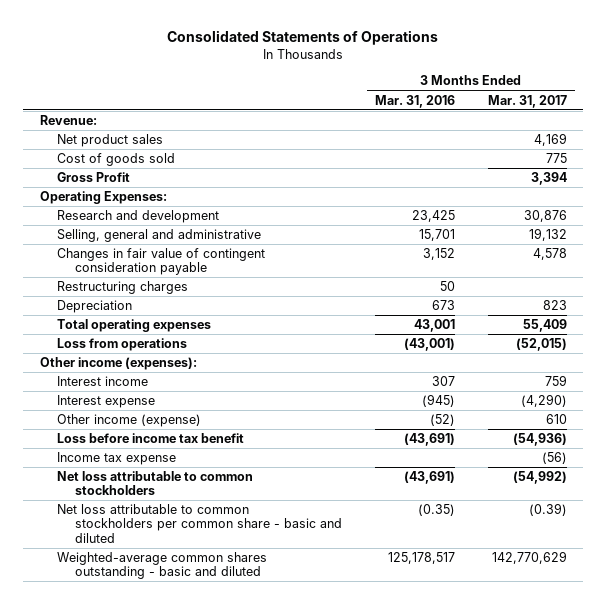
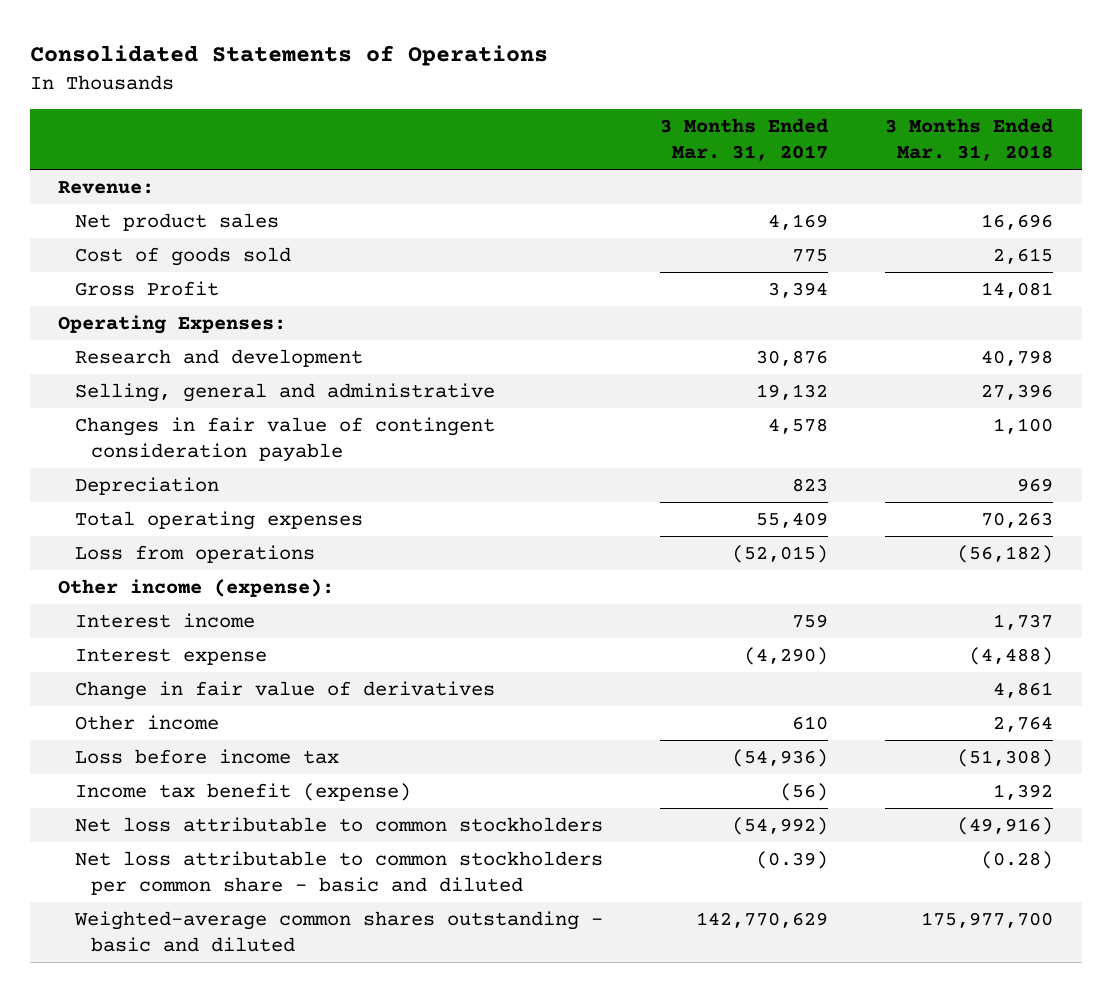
[374,94,455,108] Mar. 31, 2016 -> none
none -> [885,117,1054,162] 3 Months Ended Mar. 31, 2018
[57,281,189,295] Restructuring charges -> none
[39,357,197,371] Other income (expenses): -> [58,578,335,597] Other income (expense):
none -> [74,680,495,700] Change in fair value of derivatives
[57,414,202,428] Other income (expense) -> [74,714,219,730] Other income
[57,433,245,444] Loss before income tax benefit -> [74,748,339,764] Loss before income tax
[57,452,177,466] Income tax expense -> [74,782,411,801] Income tax benefit (expense)

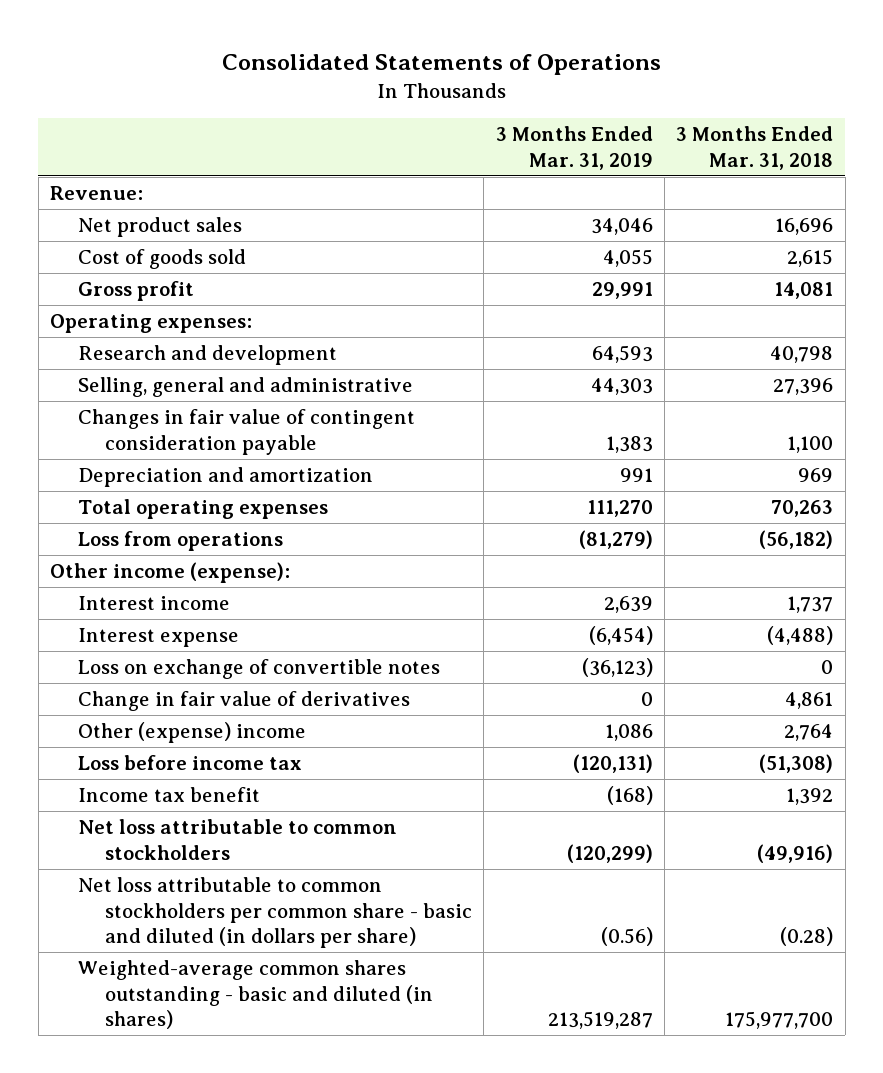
[660,117,829,162] 3 Months Ended Mar. 31, 2017 -> none
none -> [495,126,653,170] 3 Months Ended Mar. 31, 2019
[74,280,219,296] Gross Profit -> [77,281,194,302] Gross profit
[58,314,287,334] Operating Expenses: -> [49,314,252,334] Operating expenses:
[74,476,219,495] Depreciation -> [77,467,373,488] Depreciation and amortization
none -> [77,659,440,680] Loss on exchange of convertible notes
[74,714,219,730] Other income -> [77,722,306,744] Other (expense) income
[74,782,411,801] Income tax benefit (expense) -> [77,787,260,803] Income tax benefit
[74,850,603,895] Net loss attributable to common stockholders per common share - basic and diluted -> [77,877,473,949] Net loss attributable to common stockholders per common share - basic and diluted (in dollars per share)
[73,910,603,952] Weighted-average common shares outstanding - basic and diluted -> [77,960,434,1030] Weighted-average common shares outstanding - basic and diluted (in shares)

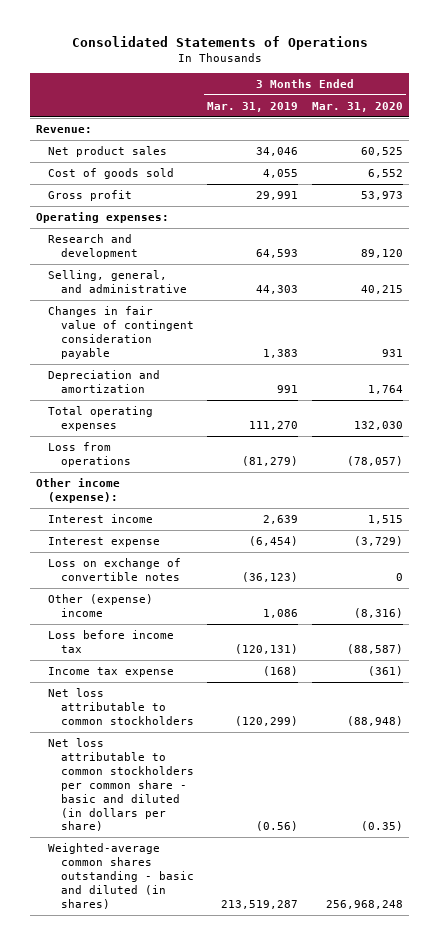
[676,126,834,170] 3 Months Ended Mar. 31, 2018 -> none
none -> [311,101,403,112] Mar. 31, 2020
[77,377,413,398] Selling, general and administrative -> [48,270,187,293] Selling, general, and administrative
[77,691,410,712] Change in fair value of derivatives -> none
[77,787,260,803] Income tax benefit -> [48,667,175,678] Income tax expense

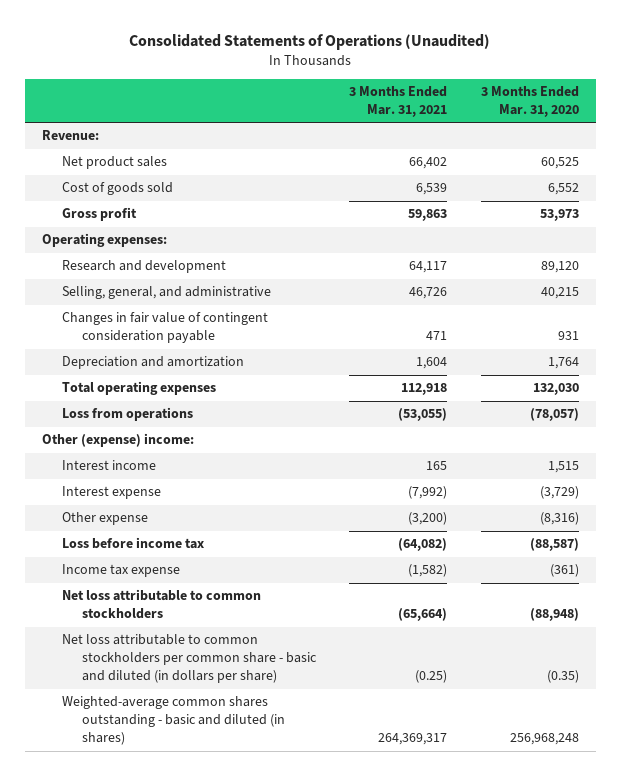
[71,35,368,50] Consolidated Statements of Operations -> [129,34,491,51] Consolidated Statements of Operations (Unaudited)
[207,101,299,112] Mar. 31, 2019 -> none
none -> [349,86,448,118] 3 Months Ended Mar. 31, 2021
[36,478,121,503] Other income (expense): -> [41,433,194,448] Other (expense) income:
[48,558,182,581] Loss on exchange of convertible notes -> none
[48,594,154,617] Other (expense) income -> [61,512,148,526] Other expense

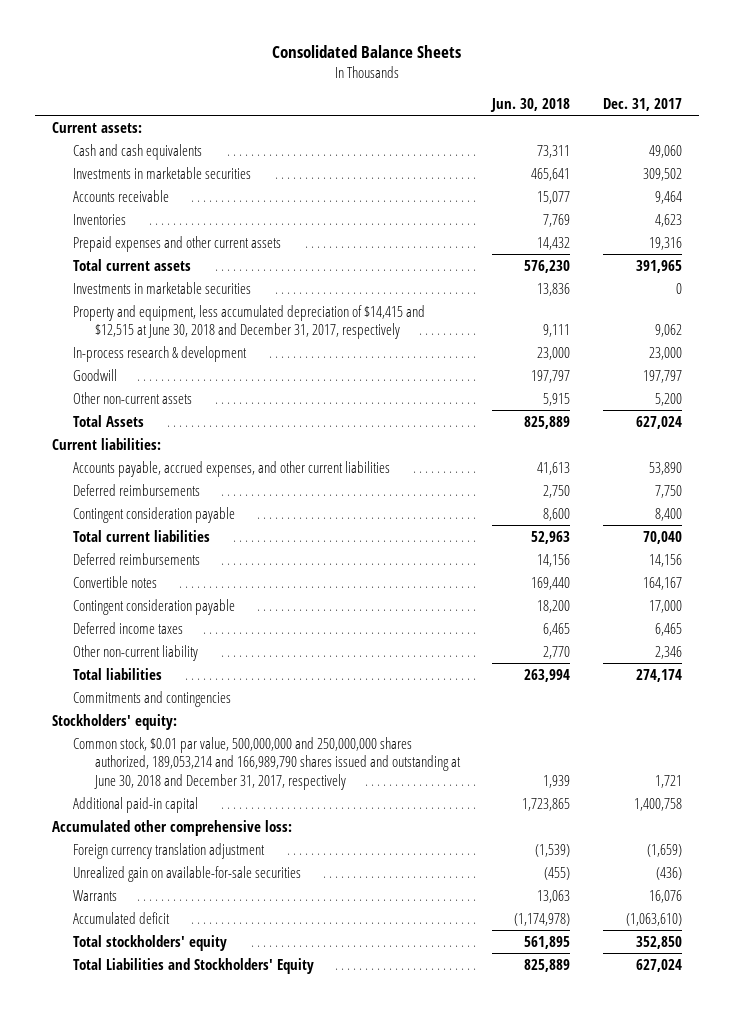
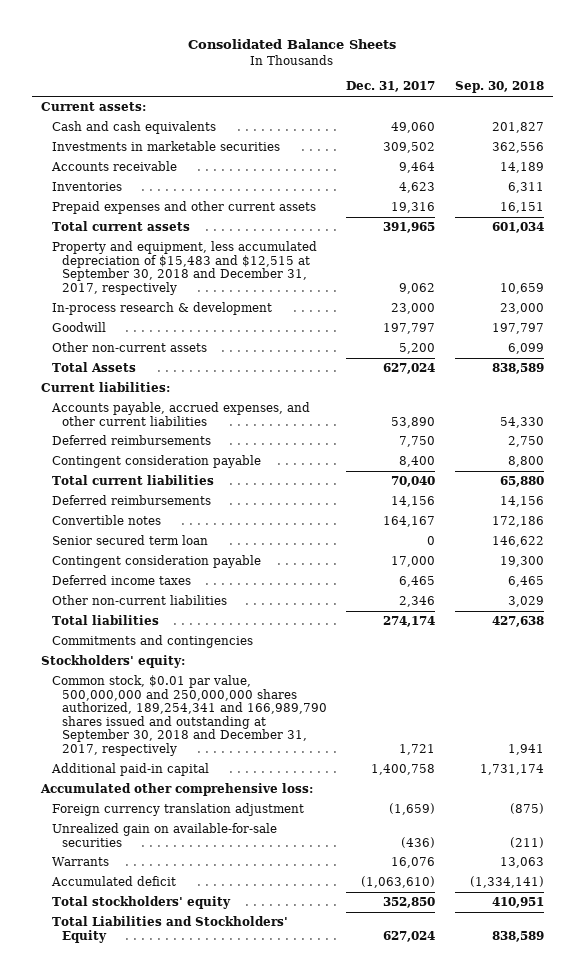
[490,98,571,113] Jun. 30, 2018 -> none
none -> [454,81,544,94] Sep. 30, 2018
[73,281,252,294] Investments in marketable securities -> none
[73,304,426,340] Property and equipment, less accumulated depreciation of $14,415 and $12,515 at June 30, 2018 and December 31, 2017, respectively -> [51,241,317,295] Property and equipment, less accumulated depreciation of $15,483 and $12,515 at September 30, 2018 and December 31, 2017, respectively
none -> [51,535,208,546] Senior secured term loan
[73,644,199,661] Other non-current liability -> [51,595,227,606] Other non-current liabilities
[73,736,461,790] Common stock, $0.01 par value, 500,000,000 and 250,000,000 shares authorized, 189,053,214 and 166,989,790 shares issued and outstanding at June 30, 2018 and December 31, 2017, respectively -> [51,675,328,756] Common stock, $0.01 par value, 500,000,000 and 250,000,000 shares authorized, 189,254,341 and 166,989,790 shares issued and outstanding at September 30, 2018 and December 31, 2017, respectively

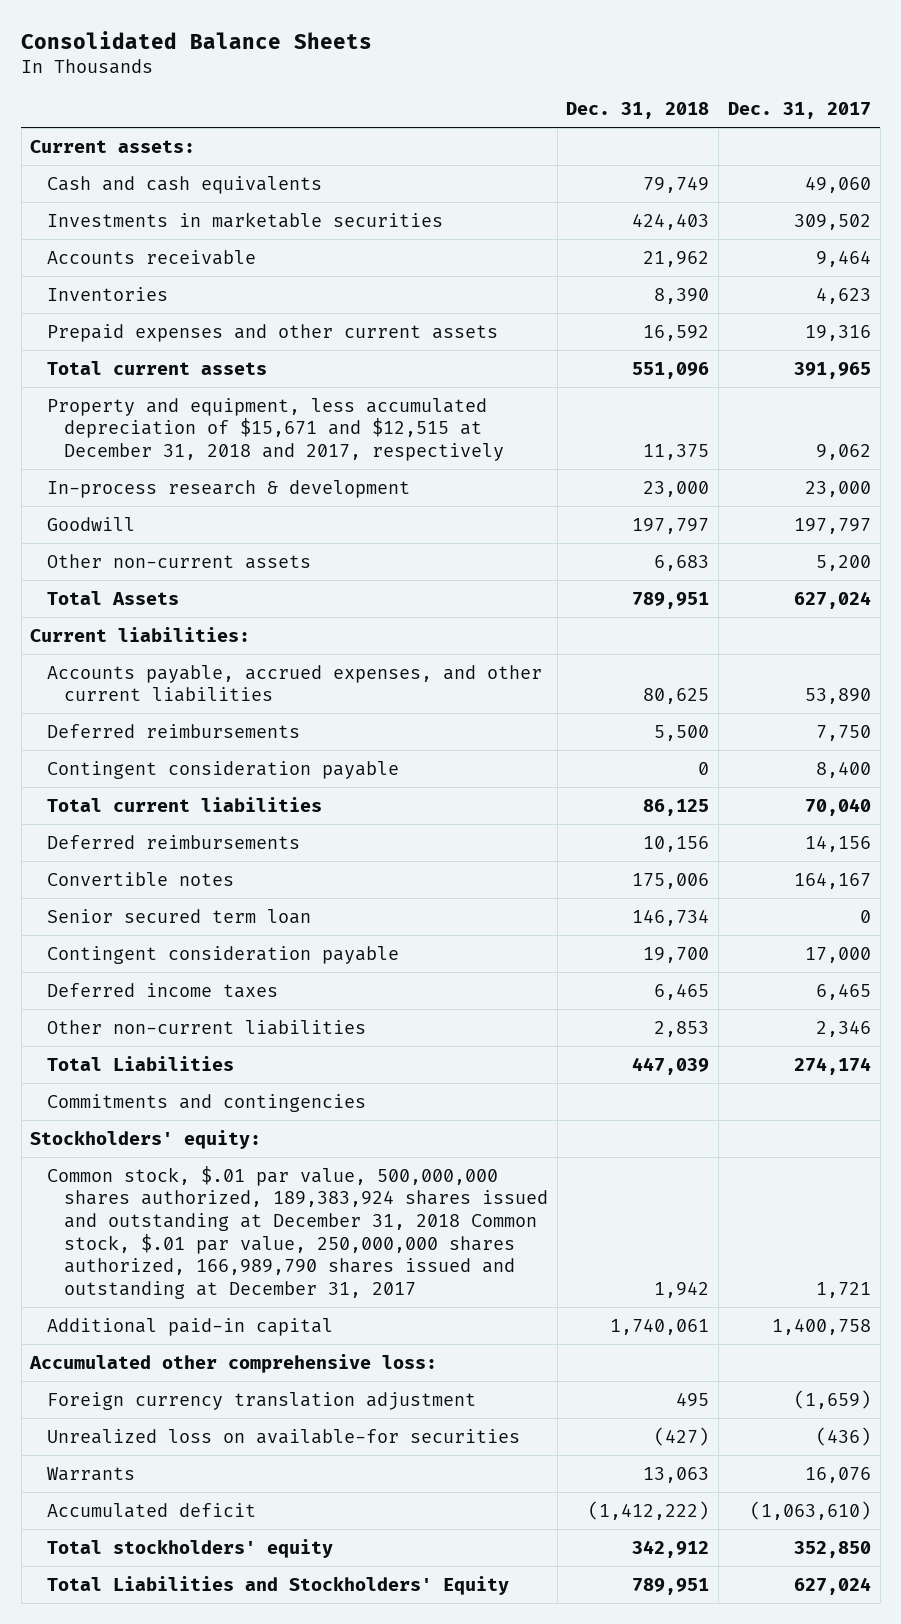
[454,81,544,94] Sep. 30, 2018 -> none
none -> [566,102,710,120] Dec. 31, 2018
[51,241,317,295] Property and equipment, less accumulated depreciation of $15,483 and $12,515 at September 30, 2018 and December 31, 2017, respectively -> [47,397,505,461] Property and equipment, less accumulated depreciation of $15,671 and $12,515 at December 31, 2018 and 2017, respectively
[51,615,159,626] Total liabilities -> [47,1055,235,1071] Total Liabilities
[51,675,328,756] Common stock, $0.01 par value, 500,000,000 and 250,000,000 shares authorized, 189,254,341 and 166,989,790 shares issued and outstanding at September 30, 2018 and December 31, 2017, respectively -> [47,1165,549,1299] Common stock, $.01 par value, 500,000,000 shares authorized, 189,383,924 shares issued and outstanding at December 31, 2018 Common stock, $.01 par value, 250,000,000 shares authorized, 166,989,790 shares issued and outstanding at December 31, 2017
[51,823,277,847] Unrealized gain on available-for-sale securities -> [47,1428,521,1444] Unrealized loss on available-for securities

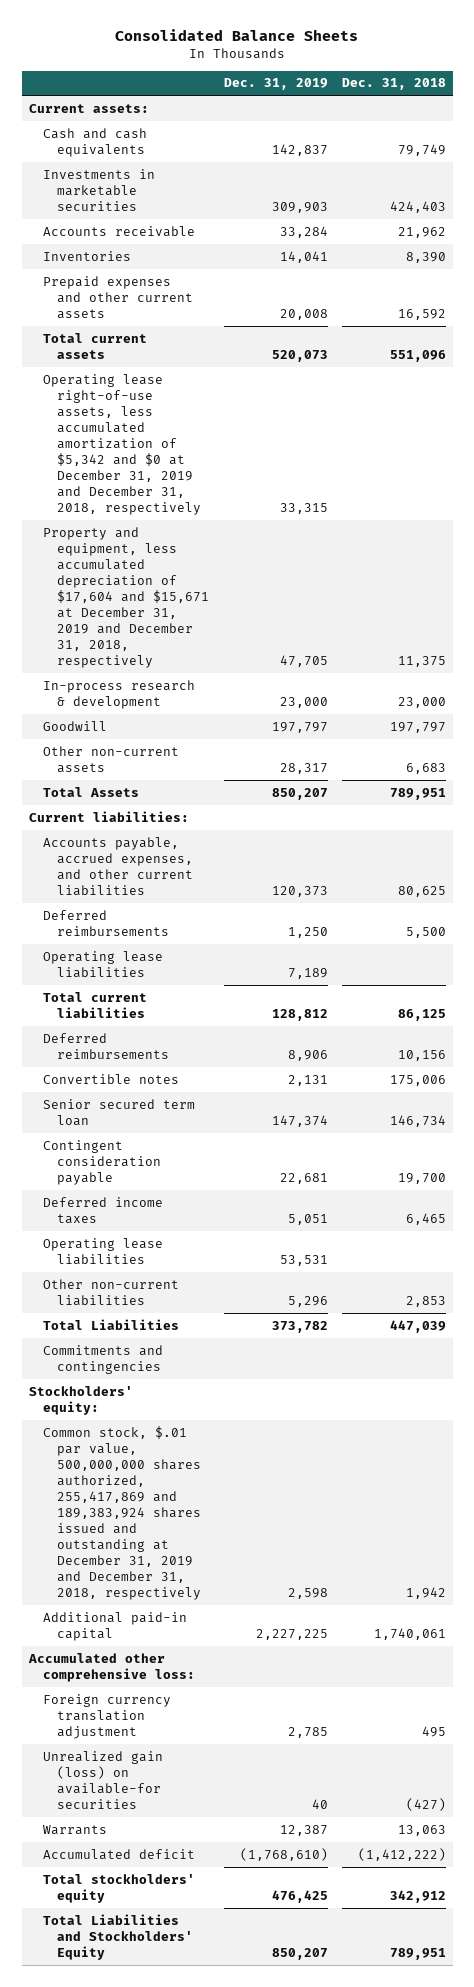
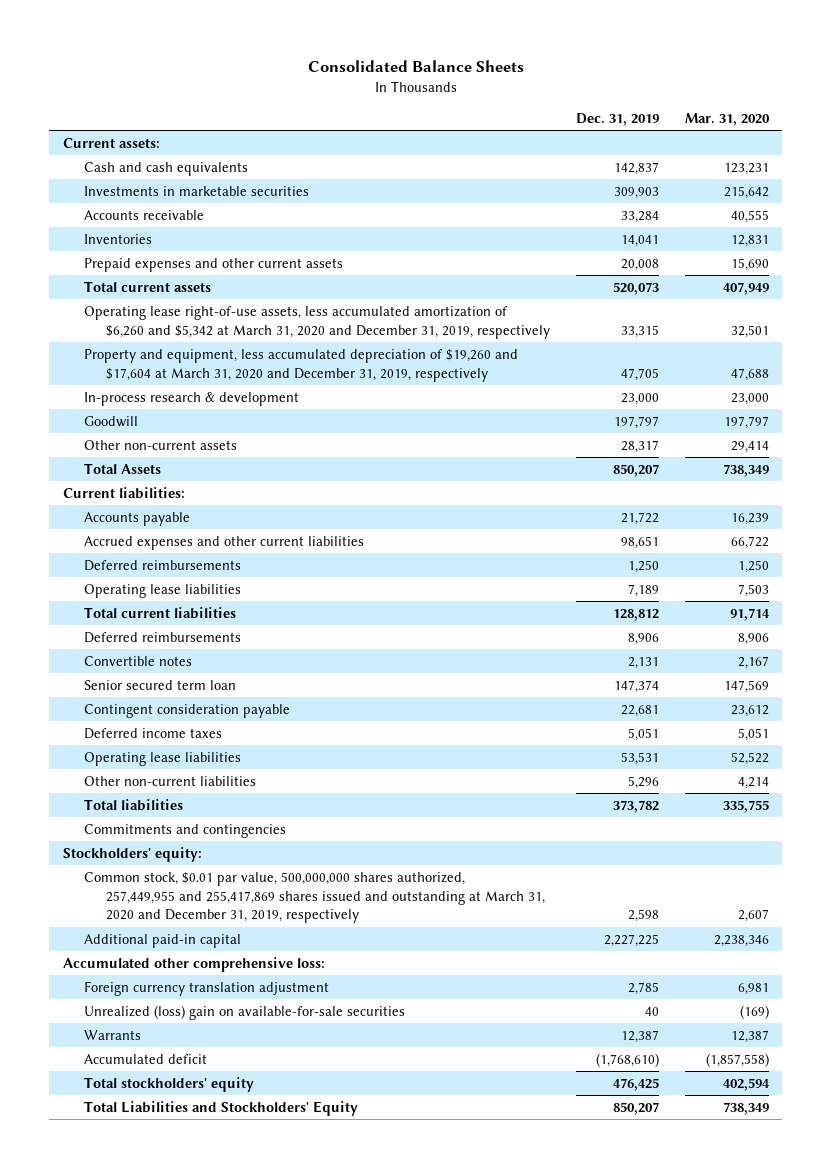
[341,78,446,91] Dec. 31, 2018 -> none
none -> [685,113,771,127] Mar. 31, 2020
[43,373,202,516] Operating lease right-of-use assets, less accumulated amortization of $5,342 and $0 at December 31, 2019 and December 31, 2018, respectively -> [84,305,550,339] Operating lease right-of-use assets, less accumulated amortization of $6,260 and $5,342 at March 31, 2020 and December 31, 2019, respectively
[43,526,210,669] Property and equipment, less accumulated depreciation of $17,604 and $15,671 at December 31, 2019 and December 31, 2018, respectively -> [84,348,519,382] Property and equipment, less accumulated depreciation of $19,260 and $17,604 at March 31, 2020 and December 31, 2019, respectively
none -> [84,511,191,526] Accounts payable
[43,836,194,896] Accounts payable, accrued expenses, and other current liabilities -> [84,535,365,550] Accrued expenses and other current liabilities
[271,885,328,897] 120,373 -> [620,535,659,549] 98,651
[43,1318,180,1330] Total Liabilities -> [84,798,184,811] Total liabilities
[43,1425,202,1601] Common stock, $.01 par value, 500,000,000 shares authorized, 255,417,869 and 189,383,924 shares issued and outstanding at December 31, 2019 and December 31, 2018, respectively -> [84,871,545,924] Common stock, $0.01 par value, 500,000,000 shares authorized, 257,449,955 and 255,417,869 shares issued and outstanding at March 31, 2020 and December 31, 2019, respectively
[43,1750,164,1809] Unrealized gain (loss) on available-for securities -> [84,1004,406,1020] Unrealized (loss) gain on available-for-sale securities

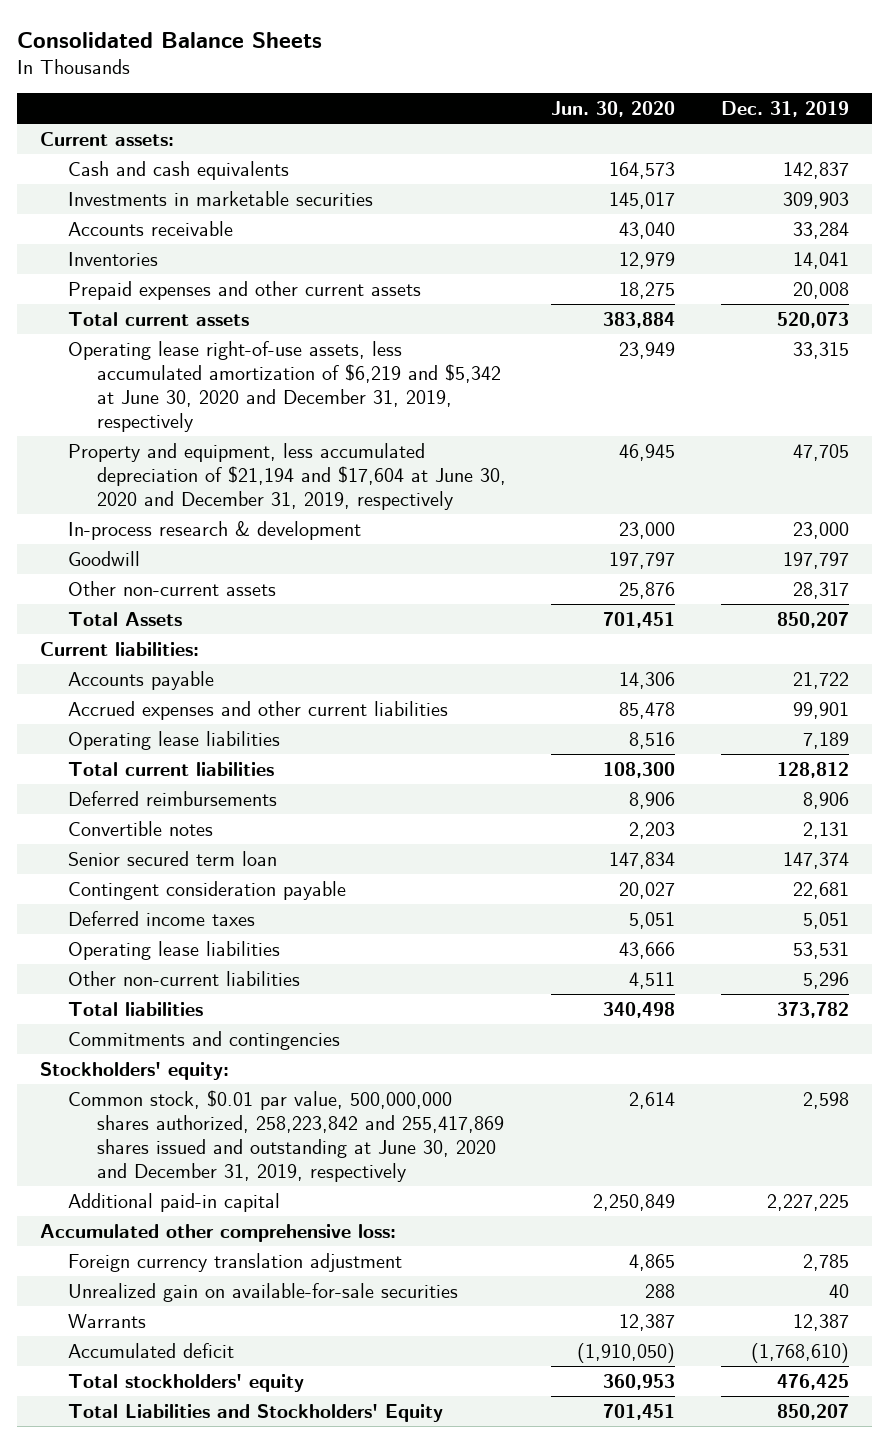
[685,113,771,127] Mar. 31, 2020 -> none
none -> [551,101,676,118] Jun. 30, 2020
[84,305,550,339] Operating lease right-of-use assets, less accumulated amortization of $6,260 and $5,342 at March 31, 2020 and December 31, 2019, respectively -> [68,340,501,433] Operating lease right-of-use assets, less accumulated amortization of $6,219 and $5,342 at June 30, 2020 and December 31, 2019, respectively
[84,348,519,382] Property and equipment, less accumulated depreciation of $19,260 and $17,604 at March 31, 2020 and December 31, 2019, respectively -> [68,442,506,511] Property and equipment, less accumulated depreciation of $21,194 and $17,604 at June 30, 2020 and December 31, 2019, respectively
[84,559,242,571] Deferred reimbursements -> none
[620,535,659,549] 98,651 -> [793,701,850,719] 99,901
[84,871,545,924] Common stock, $0.01 par value, 500,000,000 shares authorized, 257,449,955 and 255,417,869 shares issued and outstanding at March 31, 2020 and December 31, 2019, respectively -> [68,1089,504,1183] Common stock, $0.01 par value, 500,000,000 shares authorized, 258,223,842 and 255,417,869 shares issued and outstanding at June 30, 2020 and December 31, 2019, respectively
[84,1004,406,1020] Unrealized (loss) gain on available-for-sale securities -> [68,1282,459,1302] Unrealized gain on available-for-sale securities

